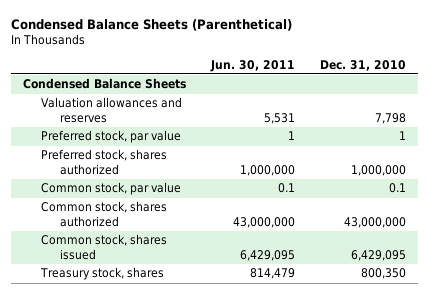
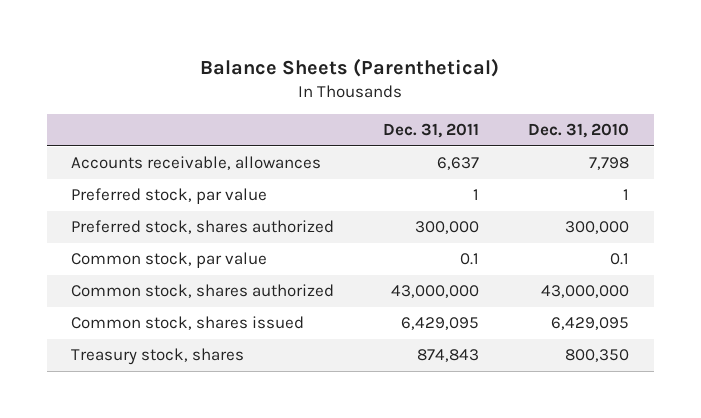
[10,18,292,31] Condensed Balance Sheets (Parenthetical) -> [200,57,500,77] Balance Sheets (Parenthetical)
[209,59,295,72] Jun. 30, 2011 -> none
none -> [383,123,480,139] Dec. 31, 2011
[23,78,187,90] Condensed Balance Sheets -> none
[41,97,183,124] Valuation allowances and reserves -> [71,156,322,171] Accounts receivable, allowances
[350,165,406,177] 1,000,000 -> [565,221,630,235] 300,000

